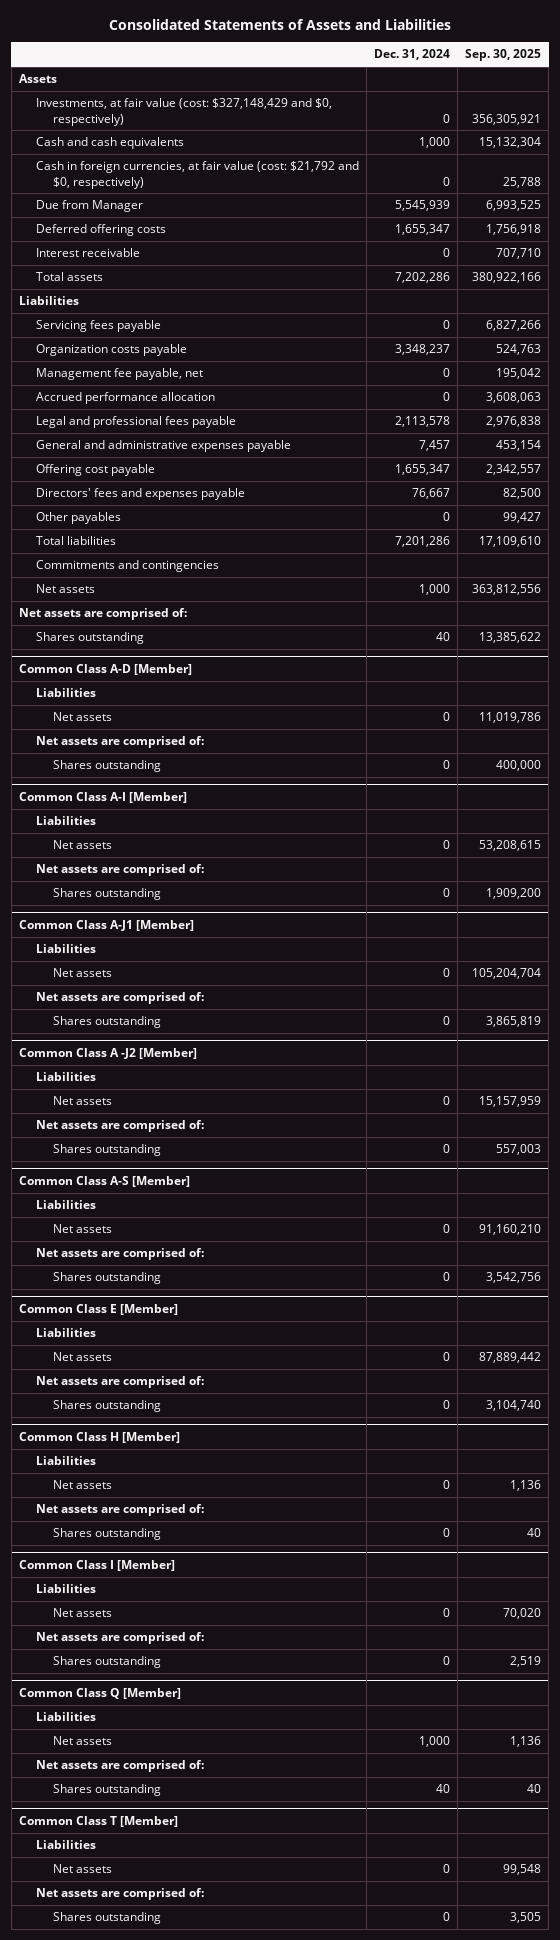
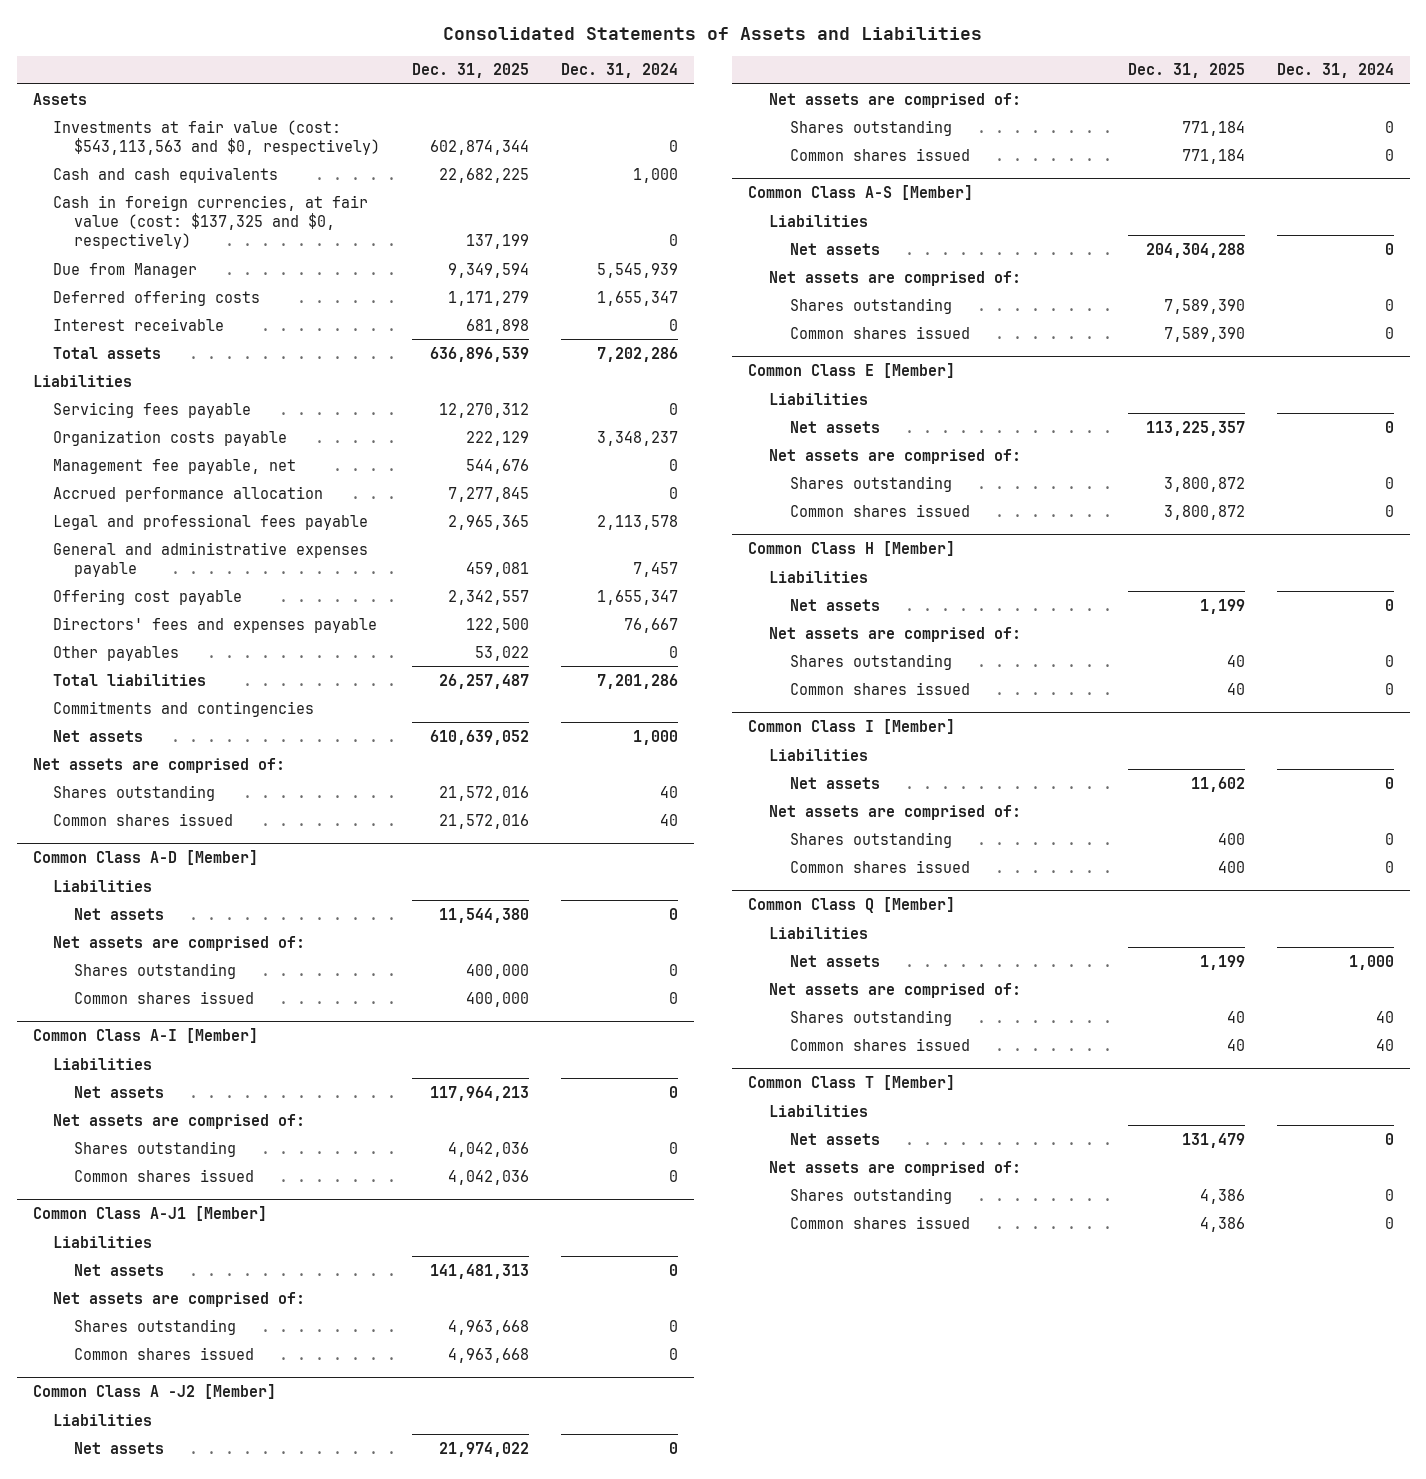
[465,49,542,62] Sep. 30, 2025 -> none
none -> [412,63,530,79] Dec. 31, 2025
[35,98,332,126] Investments, at fair value (cost: $327,148,429 and $0, respectively) -> [53,119,381,155] Investments at fair value (cost: $543,113,563 and $0, respectively)
[35,161,359,189] Cash in foreign currencies, at fair value (cost: $21,792 and $0, respectively) -> [53,194,369,250] Cash in foreign currencies, at fair value (cost: $137,325 and $0, respectively)
none -> [53,812,234,826] Common shares issued
none -> [74,990,255,1004] Common shares issued
none -> [74,1168,255,1182] Common shares issued
none -> [74,1346,255,1360] Common shares issued
none -> [789,147,970,161] Common shares issued
none -> [789,325,970,339] Common shares issued
none -> [789,503,970,517] Common shares issued
none -> [789,681,970,695] Common shares issued
none -> [789,859,970,873] Common shares issued
none -> [789,1037,970,1051] Common shares issued
none -> [789,1215,970,1229] Common shares issued

